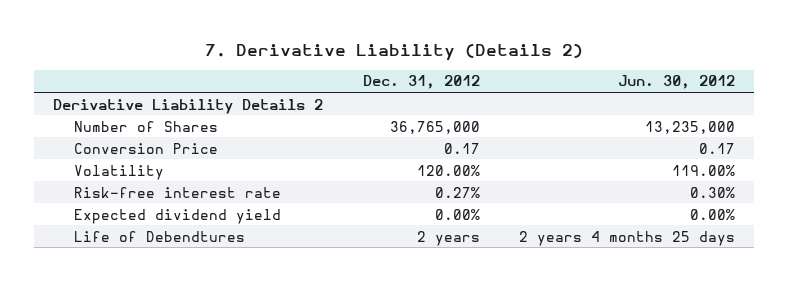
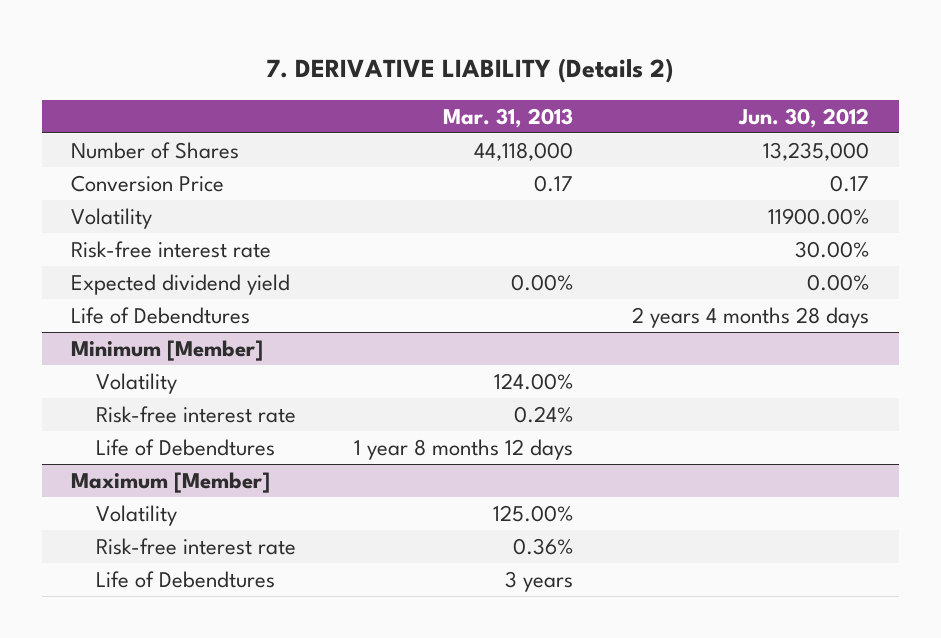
[205,43,584,61] 7. Derivative Liability (Details 2) -> [266,58,674,84] 7. DERIVATIVE LIABILITY (Details 2)
[362,75,480,90] Dec. 31, 2012 -> none
none -> [443,107,574,128] Mar. 31, 2013
[53,98,324,114] Derivative Liability Details 2 -> none
[671,164,735,176] 119.00% -> [768,208,870,226] 11900.00%
[689,186,735,198] 0.30% -> [795,241,870,259] 30.00%
[518,230,735,246] 2 years 4 months 25 days -> [632,307,870,329] 2 years 4 months 28 days
none -> [71,340,264,362] Minimum [Member]
none -> [95,373,177,395] Volatility
none -> [95,406,296,424] Risk-free interest rate
none -> [95,439,275,457] Life of Debendtures
none -> [71,472,271,494] Maximum [Member]
none -> [95,505,177,527] Volatility
none -> [95,538,296,556] Risk-free interest rate
none -> [95,571,275,589] Life of Debendtures

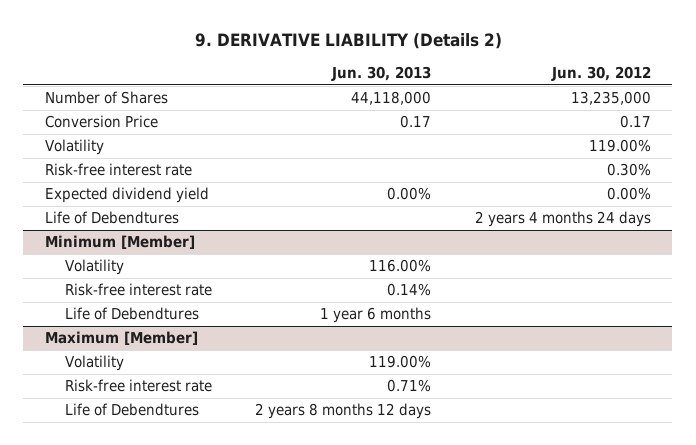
[266,58,674,84] 7. DERIVATIVE LIABILITY (Details 2) -> [194,33,502,50] 9. DERIVATIVE LIABILITY (Details 2)
[443,107,574,128] Mar. 31, 2013 -> none
none -> [331,65,432,81] Jun. 30, 2013
[768,208,870,226] 11900.00% -> [588,139,651,153] 119.00%
[795,241,870,259] 30.00% -> [606,163,651,177] 0.30%
[632,307,870,329] 2 years 4 months 28 days -> [474,211,651,228] 2 years 4 months 24 days

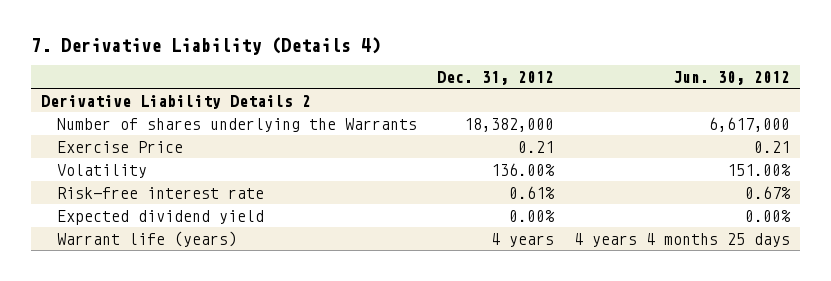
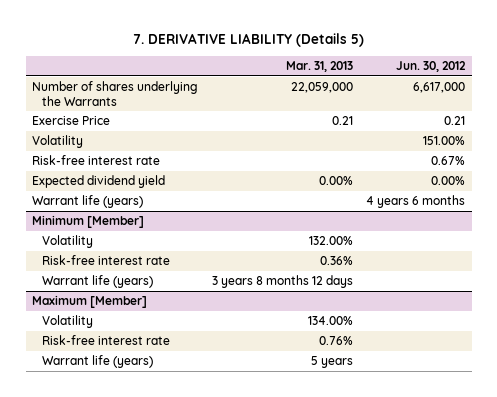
[31,36,382,55] 7. Derivative Liability (Details 4) -> [132,33,364,48] 7. DERIVATIVE LIABILITY (Details 5)
[437,70,555,85] Dec. 31, 2012 -> none
none -> [285,60,353,72] Mar. 31, 2013
[41,94,312,109] Derivative Liability Details 2 -> none
[573,232,790,247] 4 years 4 months 25 days -> [365,195,465,209] 4 years 6 months
none -> [32,215,145,229] Minimum [Member]
none -> [42,235,94,249] Volatility
none -> [42,255,171,266] Risk-free interest rate
none -> [42,275,154,289] Warrant life (years)
none -> [32,295,148,309] Maximum [Member]
none -> [42,315,94,329] Volatility
none -> [42,335,171,346] Risk-free interest rate
none -> [42,355,154,369] Warrant life (years)

